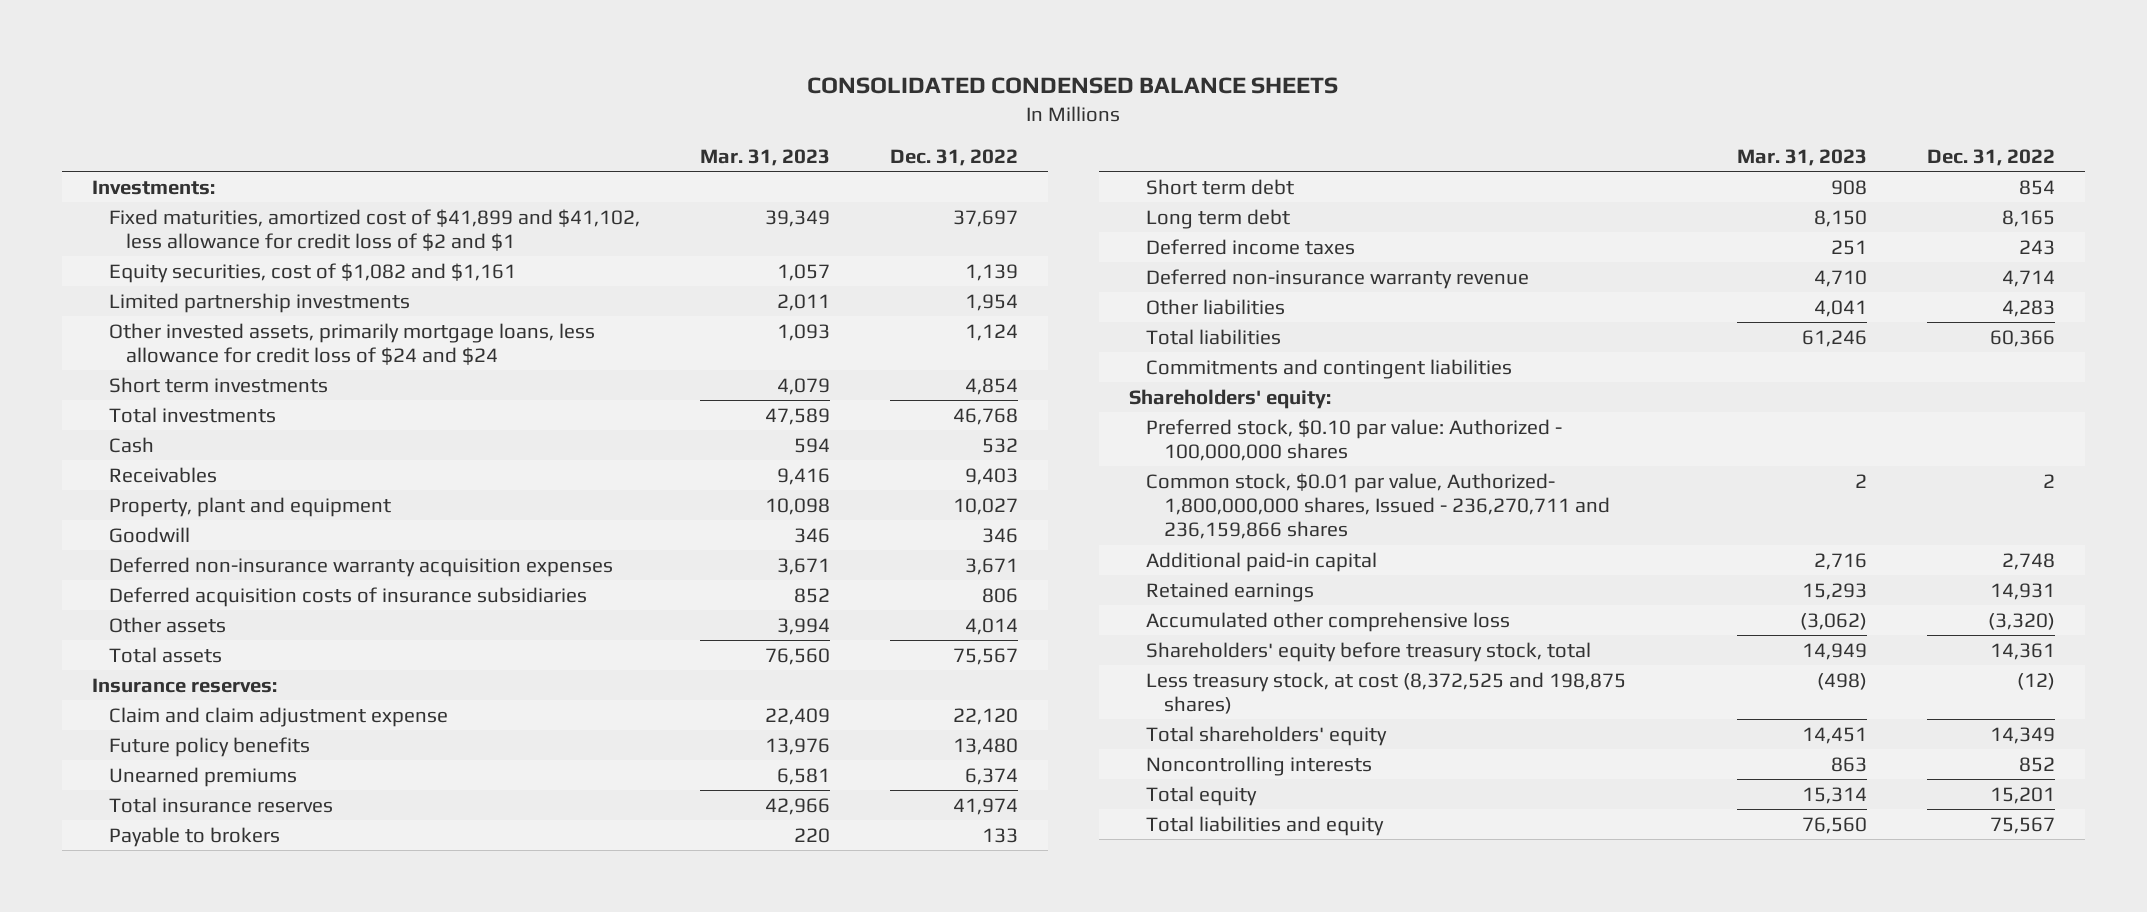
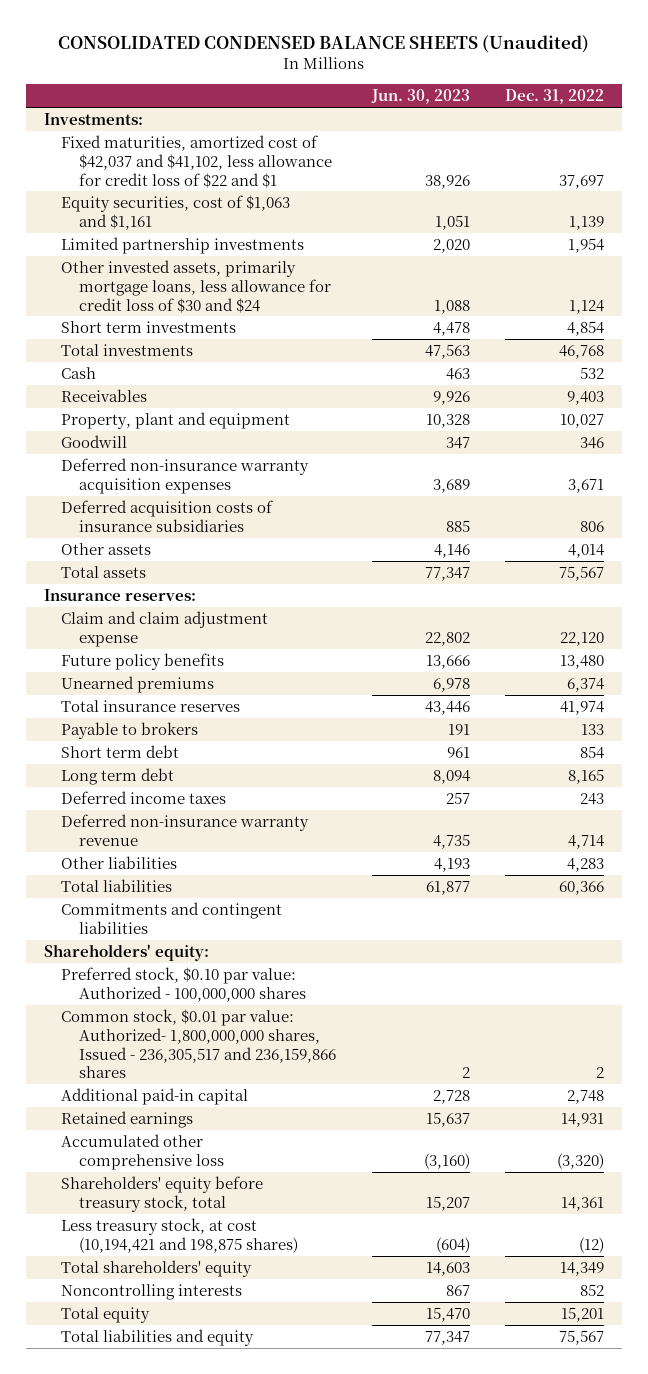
[807,77,1339,95] CONSOLIDATED CONDENSED BALANCE SHEETS -> [57,35,589,54] CONSOLIDATED CONDENSED BALANCE SHEETS (Unaudited)
[699,149,830,167] Mar. 31, 2023 -> none
none -> [370,89,470,105] Jun. 30, 2023
[109,208,641,251] Fixed maturities, amortized cost of $41,899 and $41,102, less allowance for credit loss of $2 and $1 -> [61,134,333,188] Fixed maturities, amortized cost of $42,037 and $41,102, less allowance for credit loss of $22 and $1
[109,262,517,283] Equity securities, cost of $1,082 and $1,161 -> [61,194,291,230] Equity securities, cost of $1,063 and $1,161
[109,322,596,365] Other invested assets, primarily mortgage loans, less allowance for credit loss of $24 and $24 -> [61,259,332,313] Other invested assets, primarily mortgage loans, less allowance for credit loss of $30 and $24
[1146,472,1610,540] Common stock, $0.01 par value, Authorized- 1,800,000,000 shares, Issued - 236,270,711 and 236,159,866 shares -> [61,1008,337,1079] Common stock, $0.01 par value: Authorized- 1,800,000,000 shares, Issued - 236,305,517 and 236,159,866 shares
[1146,671,1627,714] Less treasury stock, at cost (8,372,525 and 198,875 shares) -> [61,1217,299,1253] Less treasury stock, at cost (10,194,421 and 198,875 shares)

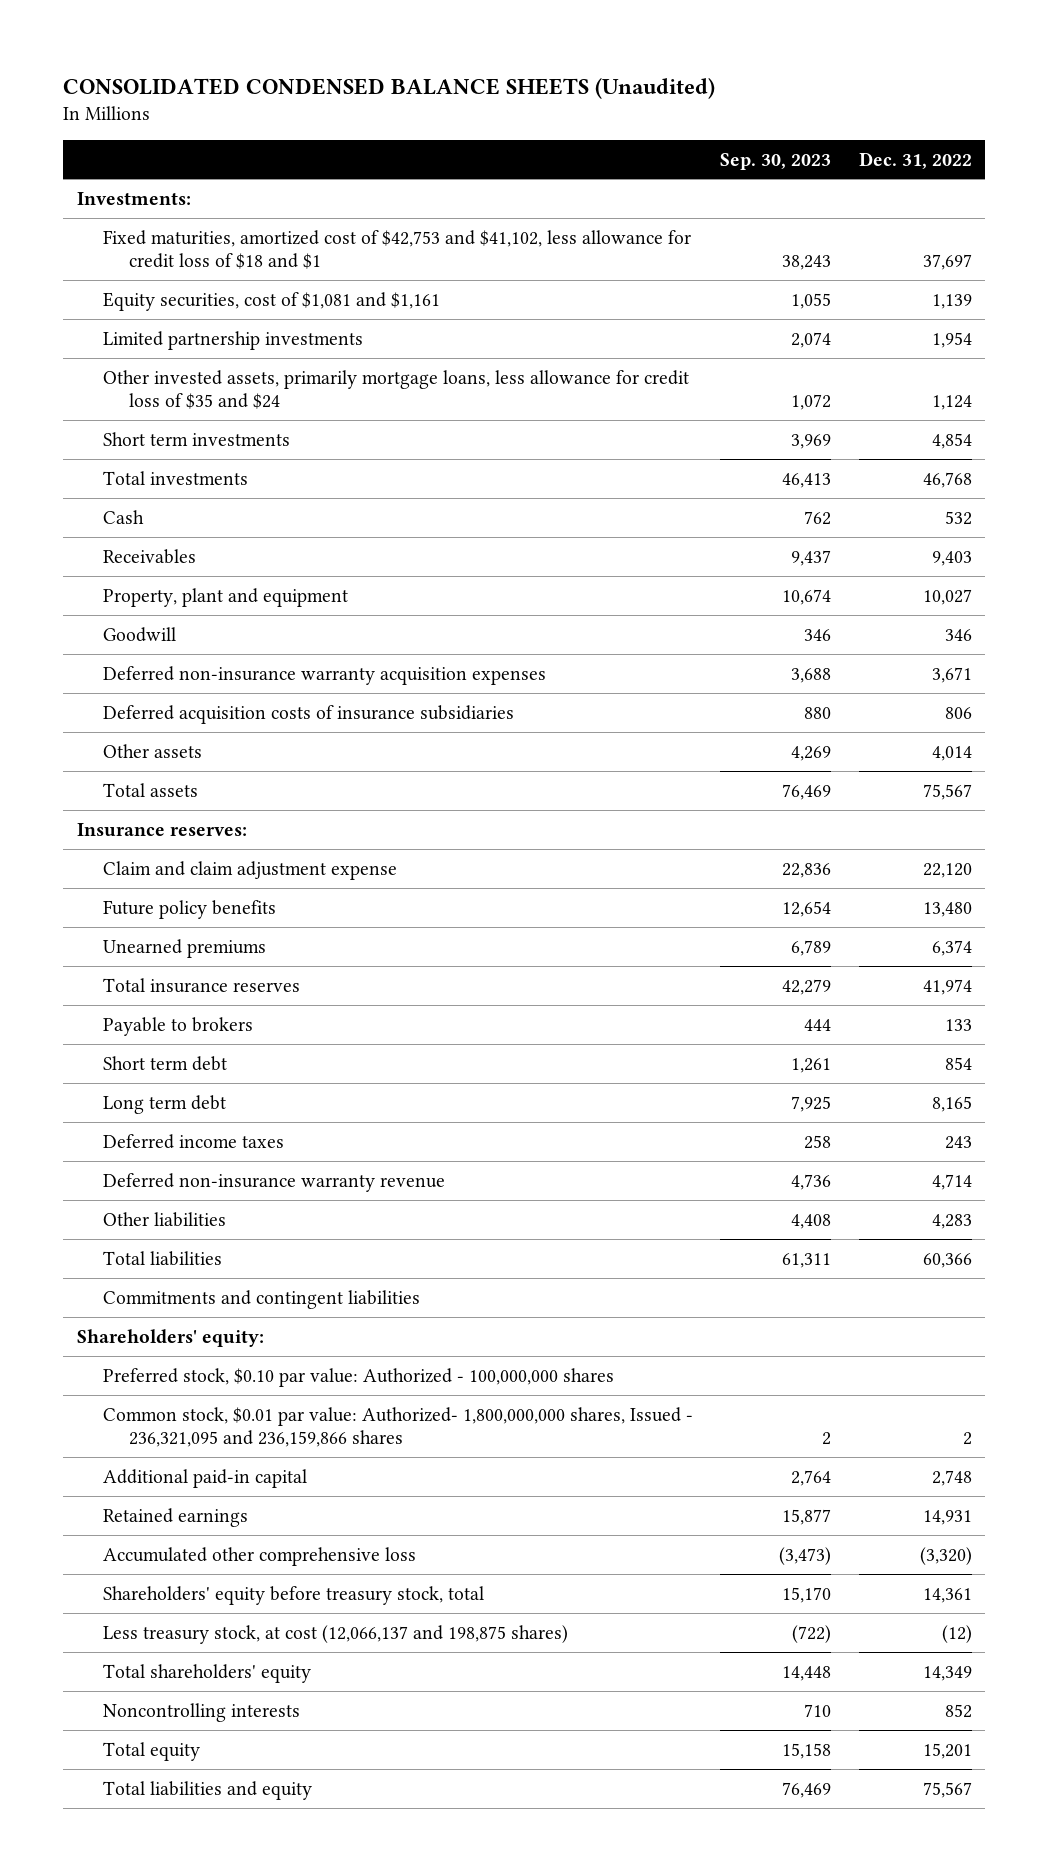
[370,89,470,105] Jun. 30, 2023 -> none
none -> [720,152,832,170] Sep. 30, 2023
[61,134,333,188] Fixed maturities, amortized cost of $42,037 and $41,102, less allowance for credit loss of $22 and $1 -> [102,229,691,269] Fixed maturities, amortized cost of $42,753 and $41,102, less allowance for credit loss of $18 and $1
[61,194,291,230] Equity securities, cost of $1,063 and $1,161 -> [102,291,440,311] Equity securities, cost of $1,081 and $1,161
[61,259,332,313] Other invested assets, primarily mortgage loans, less allowance for credit loss of $30 and $24 -> [102,369,689,409] Other invested assets, primarily mortgage loans, less allowance for credit loss of $35 and $24
[61,1008,337,1079] Common stock, $0.01 par value: Authorized- 1,800,000,000 shares, Issued - 236,305,517 and 236,159,866 shares -> [102,1406,693,1447] Common stock, $0.01 par value: Authorized- 1,800,000,000 shares, Issued - 236,321,095 and 236,159,866 shares
[61,1217,299,1253] Less treasury stock, at cost (10,194,421 and 198,875 shares) -> [102,1624,568,1644] Less treasury stock, at cost (12,066,137 and 198,875 shares)

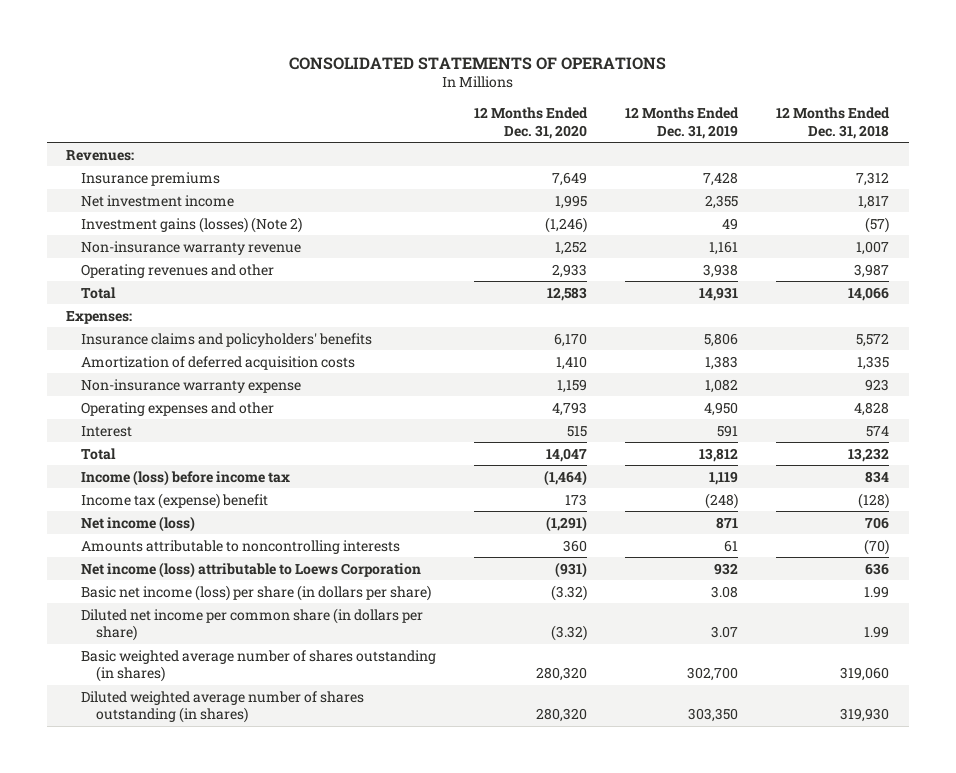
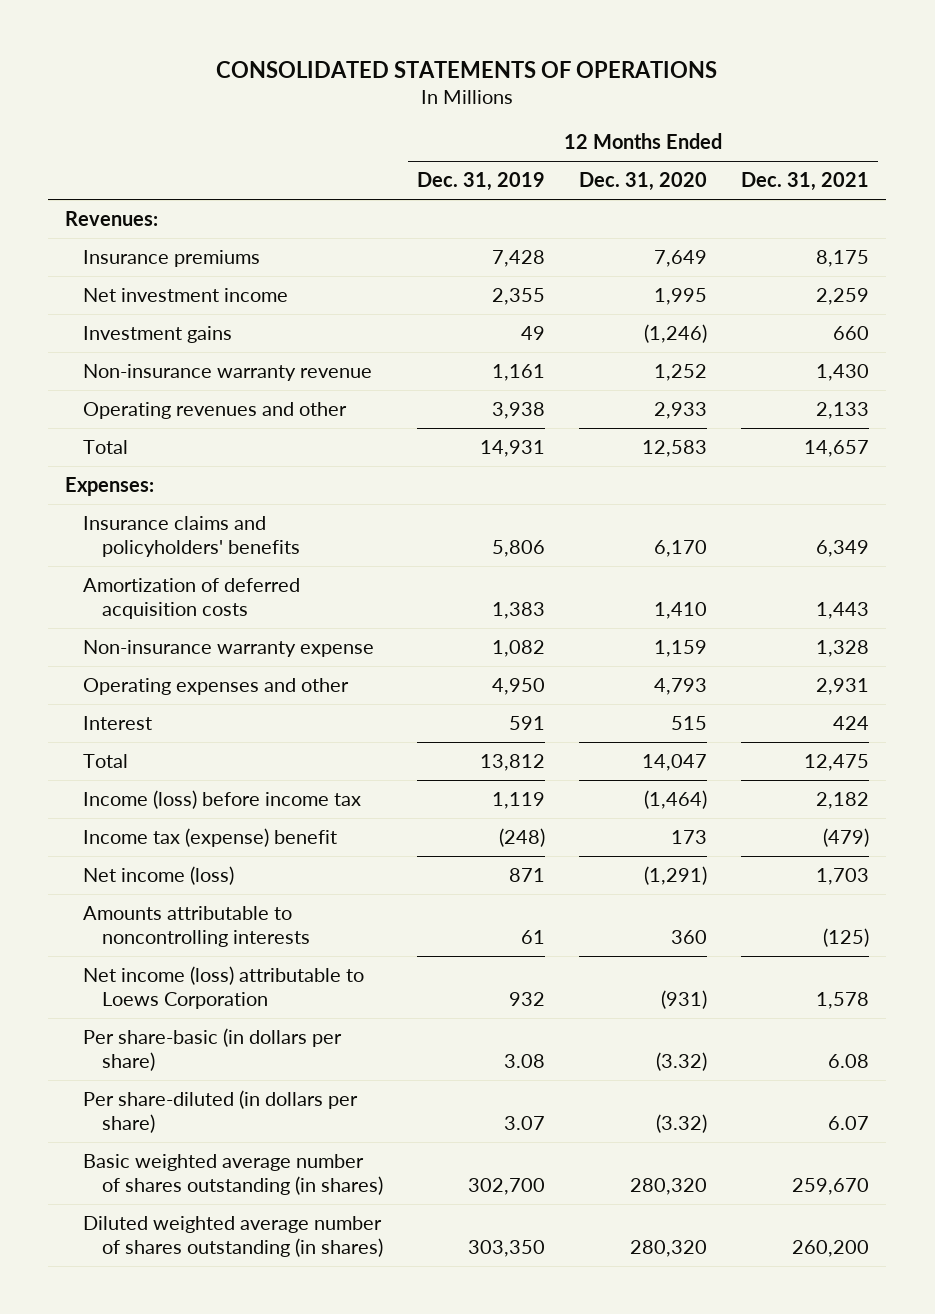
[776,106,891,139] 12 Months Ended Dec. 31, 2018 -> none
none -> [741,172,870,192] Dec. 31, 2021
[81,216,303,233] Investment gains (losses) (Note 2) -> [83,325,233,343] Investment gains
[81,584,432,601] Basic net income (loss) per share (in dollars per share) -> [83,1027,343,1072] Per share-basic (in dollars per share)
[81,607,424,642] Diluted net income per common share (in dollars per share) -> [83,1089,359,1134] Per share-diluted (in dollars per share)

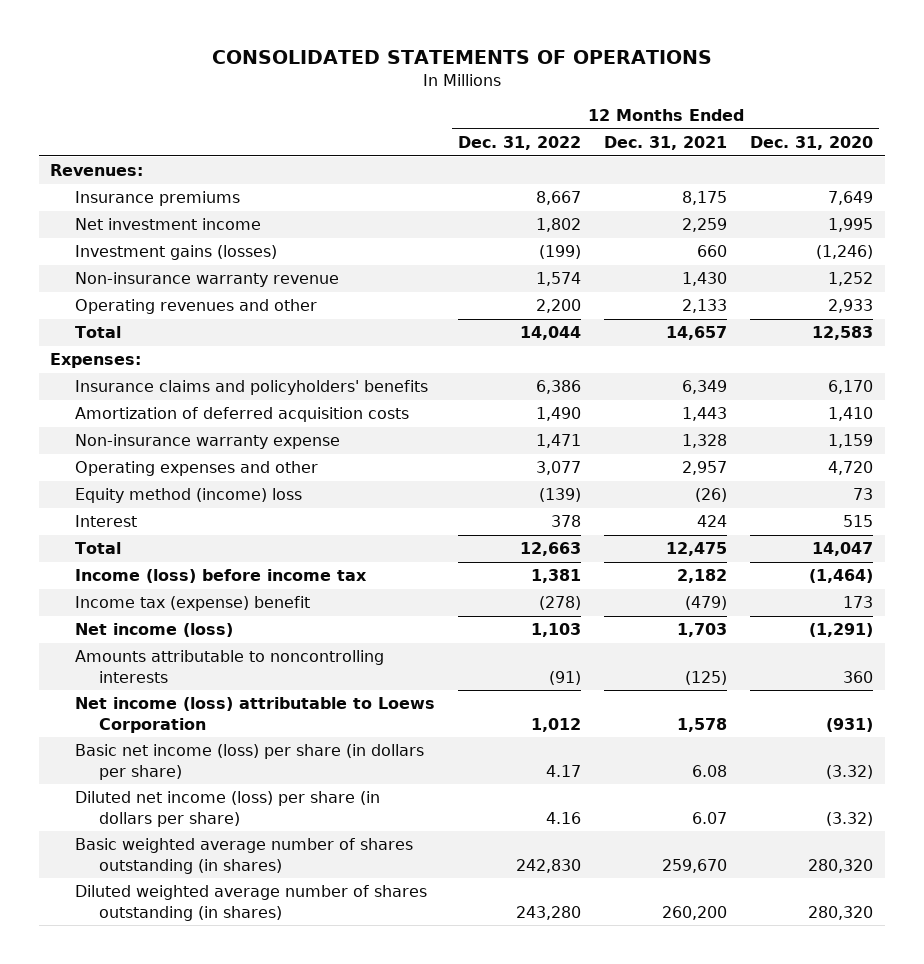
[416,172,545,192] Dec. 31, 2019 -> none
none -> [457,136,581,151] Dec. 31, 2022
[83,325,233,343] Investment gains -> [74,245,277,261] Investment gains (losses)
[654,677,708,695] 4,793 -> [828,461,874,476] 4,720
[816,677,870,695] 2,931 -> [682,461,728,476] 2,957
none -> [74,488,302,504] Equity method (income) loss
[83,1027,343,1072] Per share-basic (in dollars per share) -> [74,744,424,780] Basic net income (loss) per share (in dollars per share)
[83,1089,359,1134] Per share-diluted (in dollars per share) -> [74,791,380,827] Diluted net income (loss) per share (in dollars per share)

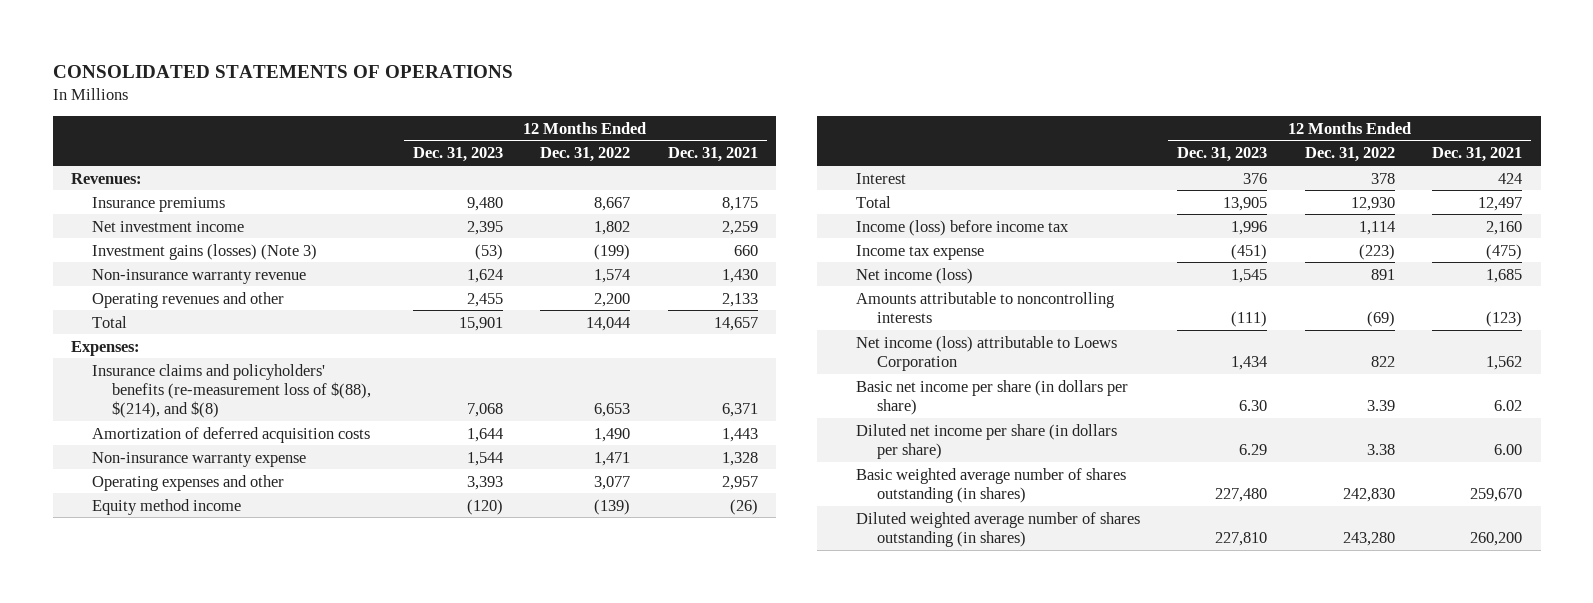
[750,136,874,151] Dec. 31, 2020 -> none
none -> [413,147,504,163] Dec. 31, 2023
[74,245,277,261] Investment gains (losses) -> [91,243,317,260] Investment gains (losses) (Note 3)
[74,380,428,396] Insurance claims and policyholders' benefits -> [91,363,372,418] Insurance claims and policyholders' benefits (re-measurement loss of $(88), $(214), and $(8)
[535,380,581,395] 6,386 -> [594,402,631,417] 6,653
[682,380,728,395] 6,349 -> [721,402,758,417] 6,371
[74,488,302,504] Equity method (income) loss -> [91,498,241,515] Equity method income
[519,542,581,557] 12,663 -> [1350,196,1395,211] 12,930
[666,542,728,557] 12,475 -> [1478,196,1523,211] 12,497
[530,569,581,584] 1,381 -> [1358,220,1395,235] 1,114
[677,569,728,584] 2,182 -> [1486,220,1523,235] 2,160
[74,596,310,612] Income tax (expense) benefit -> [856,244,985,260] Income tax expense
[538,596,581,611] (278) -> [1358,243,1395,260] (223)
[685,596,728,611] (479) -> [1486,243,1523,260] (475)
[530,623,581,638] 1,103 -> [1370,268,1395,280] 891
[677,623,728,638] 1,703 -> [1486,268,1523,283] 1,685
[548,670,581,685] (91) -> [1366,310,1395,327] (69)
[685,670,728,685] (125) -> [1486,310,1523,327] (123)
[530,717,581,732] 1,012 -> [1370,355,1395,367] 822
[677,717,728,732] 1,578 -> [1486,355,1523,370] 1,562
[74,744,424,780] Basic net income (loss) per share (in dollars per share) -> [856,379,1129,415] Basic net income per share (in dollars per share)
[545,764,581,777] 4.17 -> [1366,399,1395,411] 3.39
[692,764,728,777] 6.08 -> [1494,399,1523,411] 6.02
[74,791,380,827] Diluted net income (loss) per share (in dollars per share) -> [856,423,1118,459] Diluted net income per share (in dollars per share)
[545,811,581,824] 4.16 -> [1366,443,1395,455] 3.38
[692,811,728,824] 6.07 -> [1494,443,1523,455] 6.00

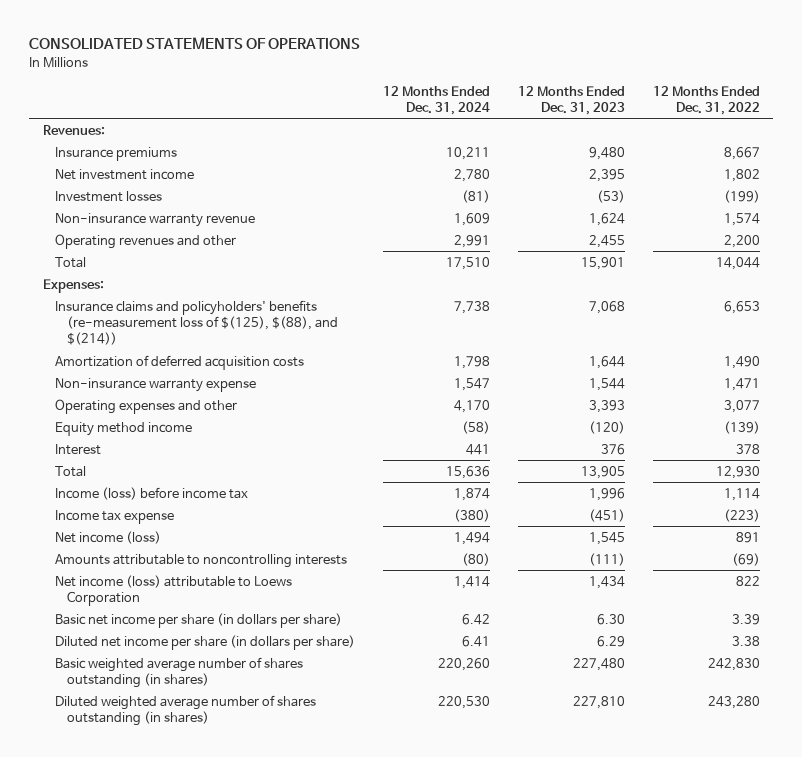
[667,147,758,163] Dec. 31, 2021 -> none
none -> [382,85,490,115] 12 Months Ended Dec. 31, 2024
[91,243,317,260] Investment gains (losses) (Note 3) -> [55,190,163,202] Investment losses
[91,363,372,418] Insurance claims and policyholders' benefits (re-measurement loss of $(88), $(214), and $(8) -> [55,299,339,346] Insurance claims and policyholders' benefits (re-measurement loss of $(125), $(88), and $(214))

